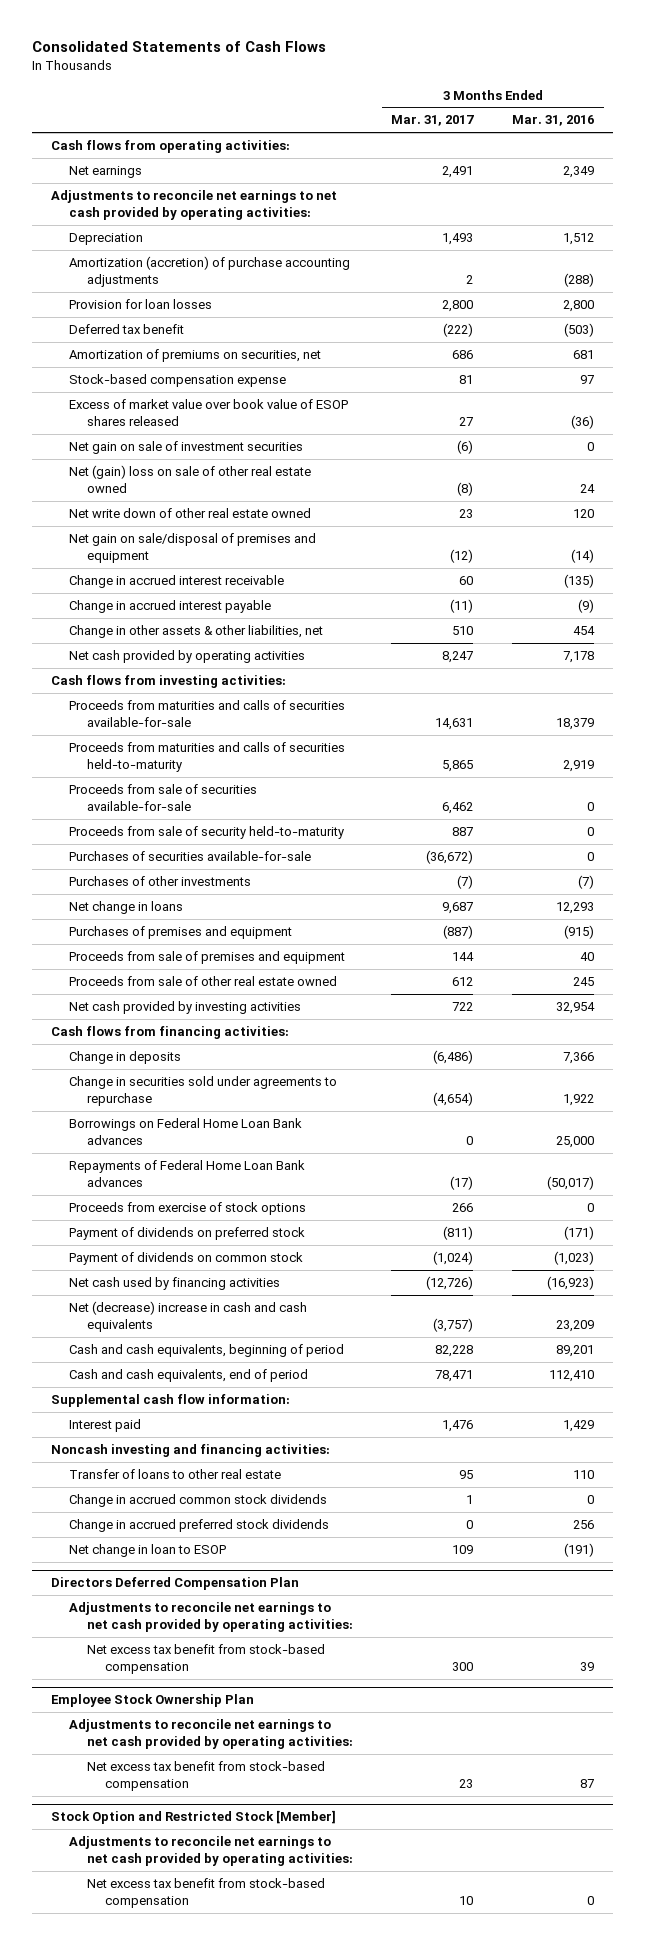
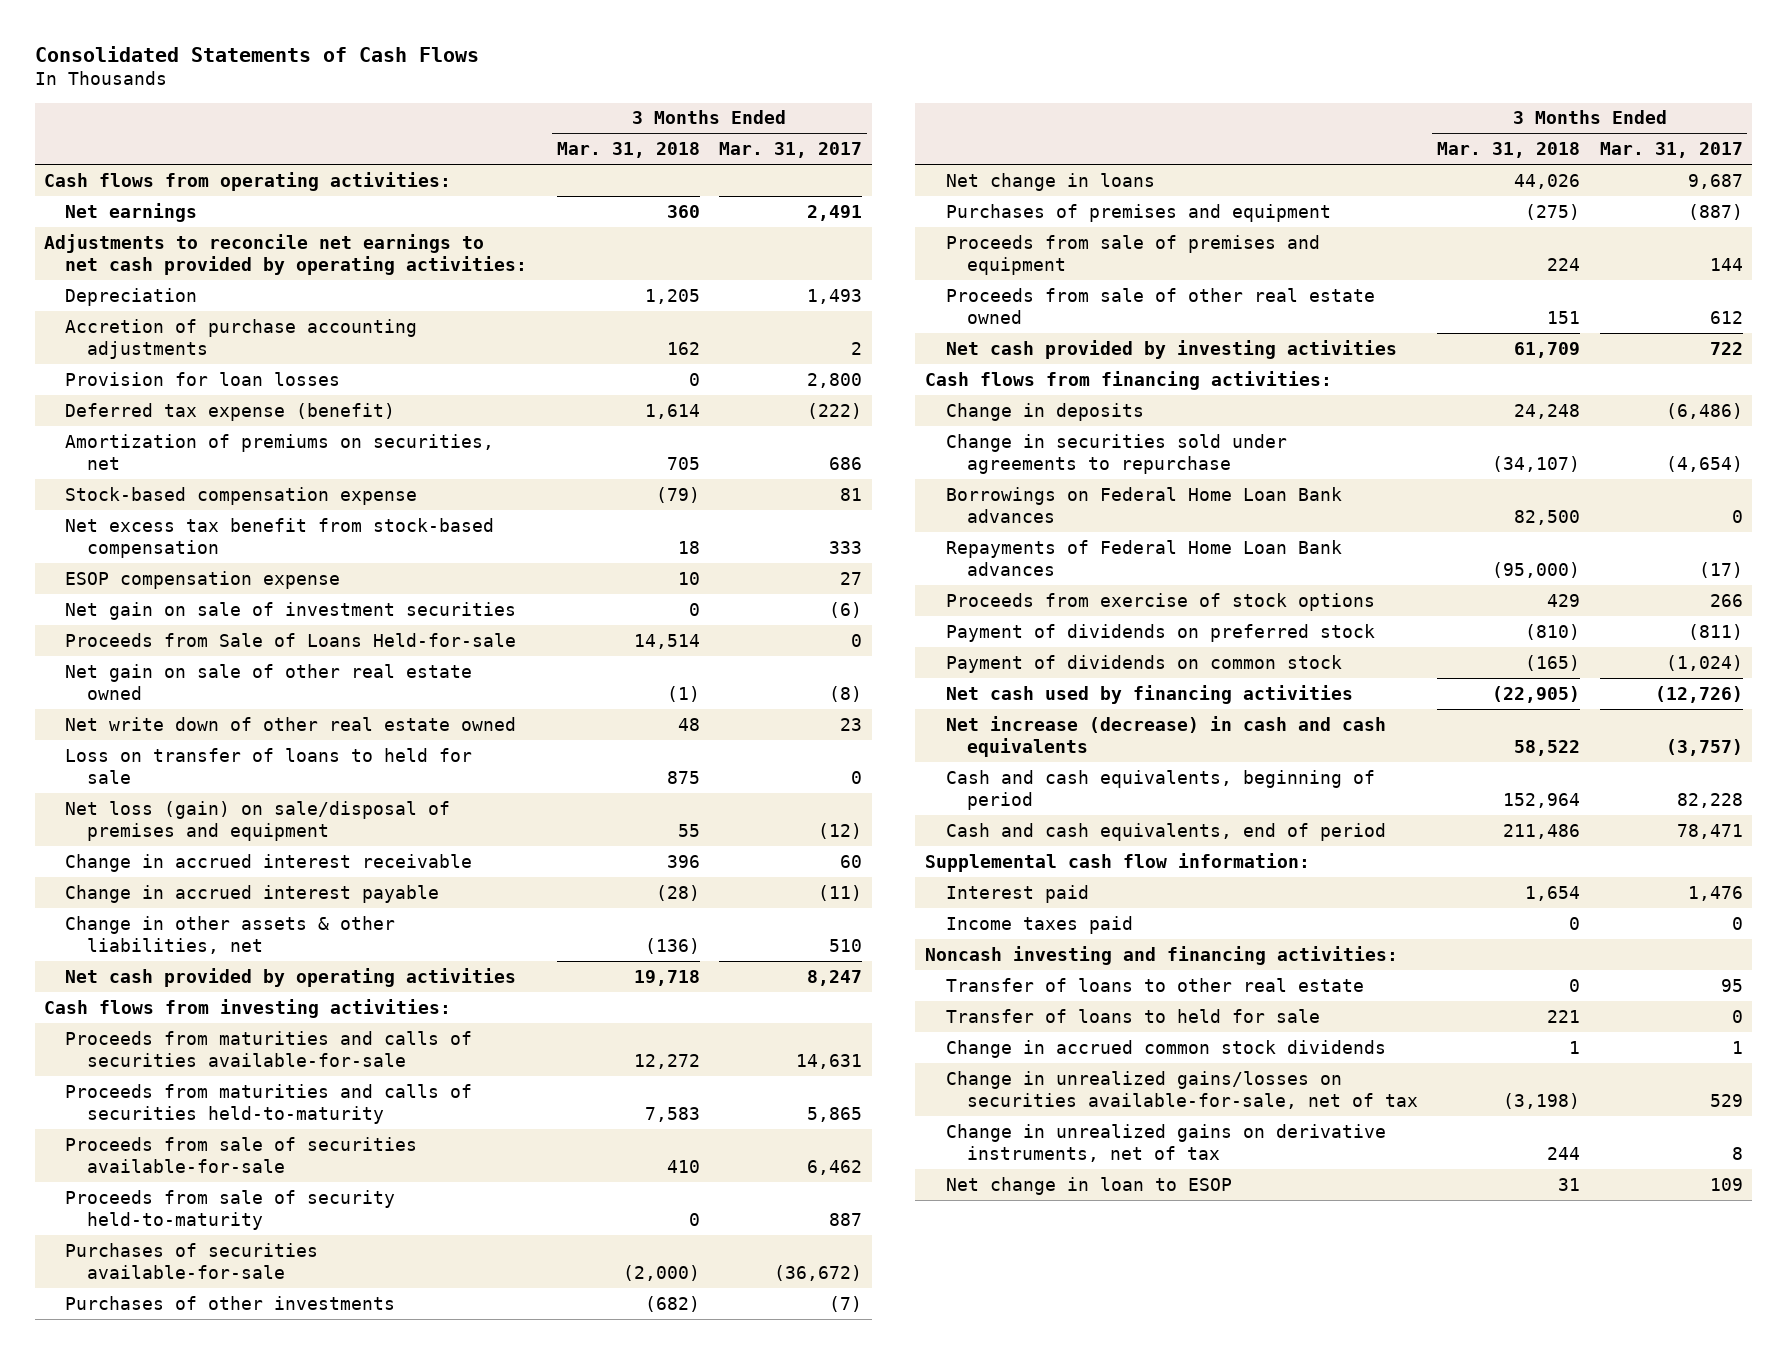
[511,115,594,127] Mar. 31, 2016 -> none
none -> [556,142,700,159] Mar. 31, 2018
[68,256,350,287] Amortization (accretion) of purchase accounting adjustments -> [65,318,418,359] Accretion of purchase accounting adjustments
[68,324,184,335] Deferred tax benefit -> [65,402,396,421] Deferred tax expense (benefit)
none -> [65,517,495,558] Net excess tax benefit from stock-based compensation
[68,399,348,426] Excess of market value over book value of ESOP shares released -> [65,570,341,589] ESOP compensation expense
none -> [65,632,517,647] Proceeds from Sale of Loans Held-for-sale
[68,465,311,493] Net (gain) loss on sale of other real estate owned -> [65,663,473,700] Net gain on sale of other real estate owned
none -> [65,747,473,784] Loss on transfer of loans to held for sale
[68,533,316,563] Net gain on sale/disposal of premises and equipment -> [65,800,451,841] Net loss (gain) on sale/disposal of premises and equipment
[68,1301,307,1332] Net (decrease) increase in cash and cash equivalents -> [945,715,1386,757] Net increase (decrease) in cash and cash equivalents
none -> [945,915,1133,934] Income taxes paid
none -> [945,1008,1320,1023] Transfer of loans to held for sale
[68,1519,329,1533] Change in accrued preferred stock dividends -> none
none -> [945,1070,1418,1109] Change in unrealized gains/losses on securities available-for-sale, net of tax
none -> [945,1123,1386,1162] Change in unrealized gains on derivative instruments, net of tax
[50,1577,299,1591] Directors Deferred Compensation Plan -> none
[68,1602,353,1632] Adjustments to reconcile net earnings to net cash provided by operating activities: -> none
[86,1644,325,1674] Net excess tax benefit from stock-based compensation -> none
[50,1694,254,1708] Employee Stock Ownership Plan -> none
[68,1719,353,1749] Adjustments to reconcile net earnings to net cash provided by operating activities: -> none
[86,1761,325,1791] Net excess tax benefit from stock-based compensation -> none
[50,1810,336,1825] Stock Option and Restricted Stock [Member] -> none
[68,1836,353,1866] Adjustments to reconcile net earnings to net cash provided by operating activities: -> none
[86,1878,325,1908] Net excess tax benefit from stock-based compensation -> none

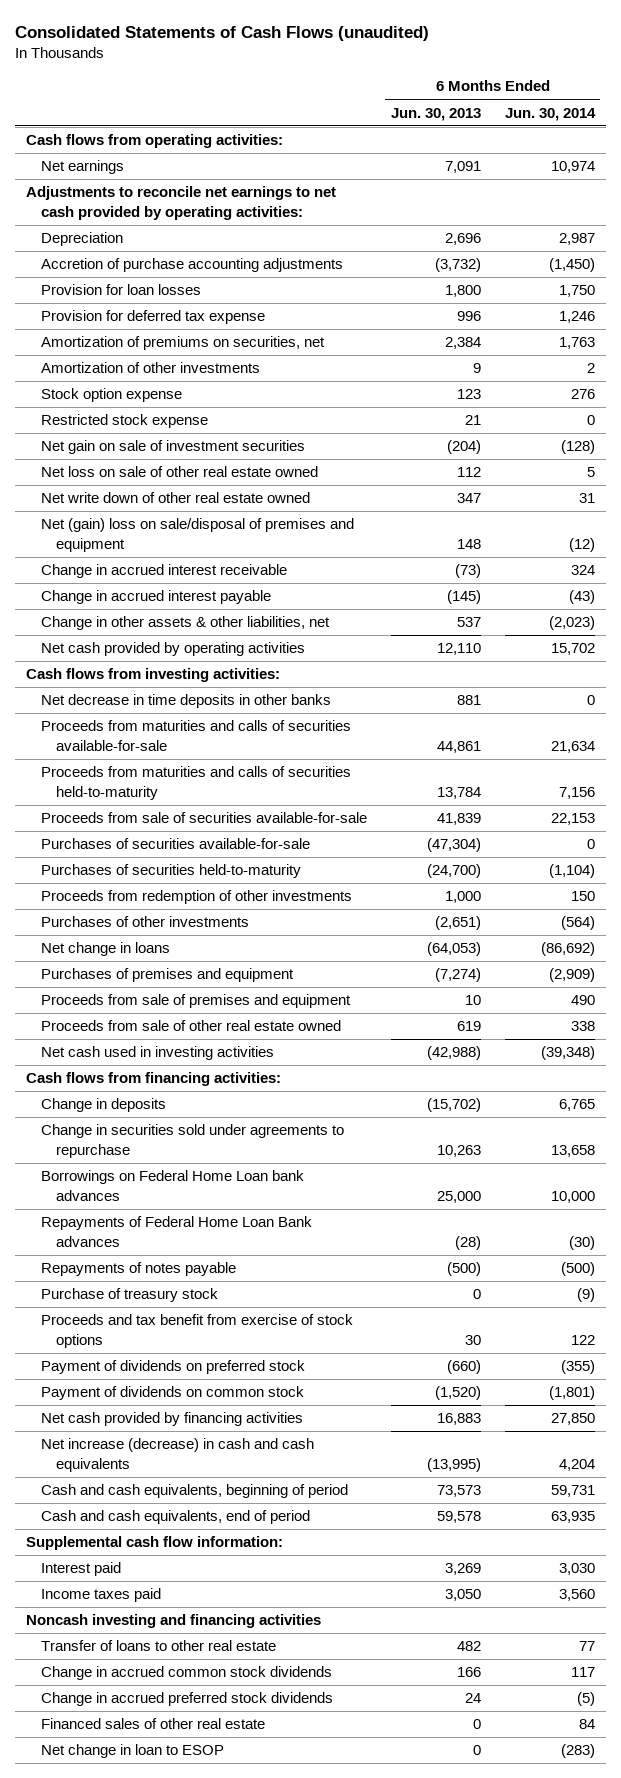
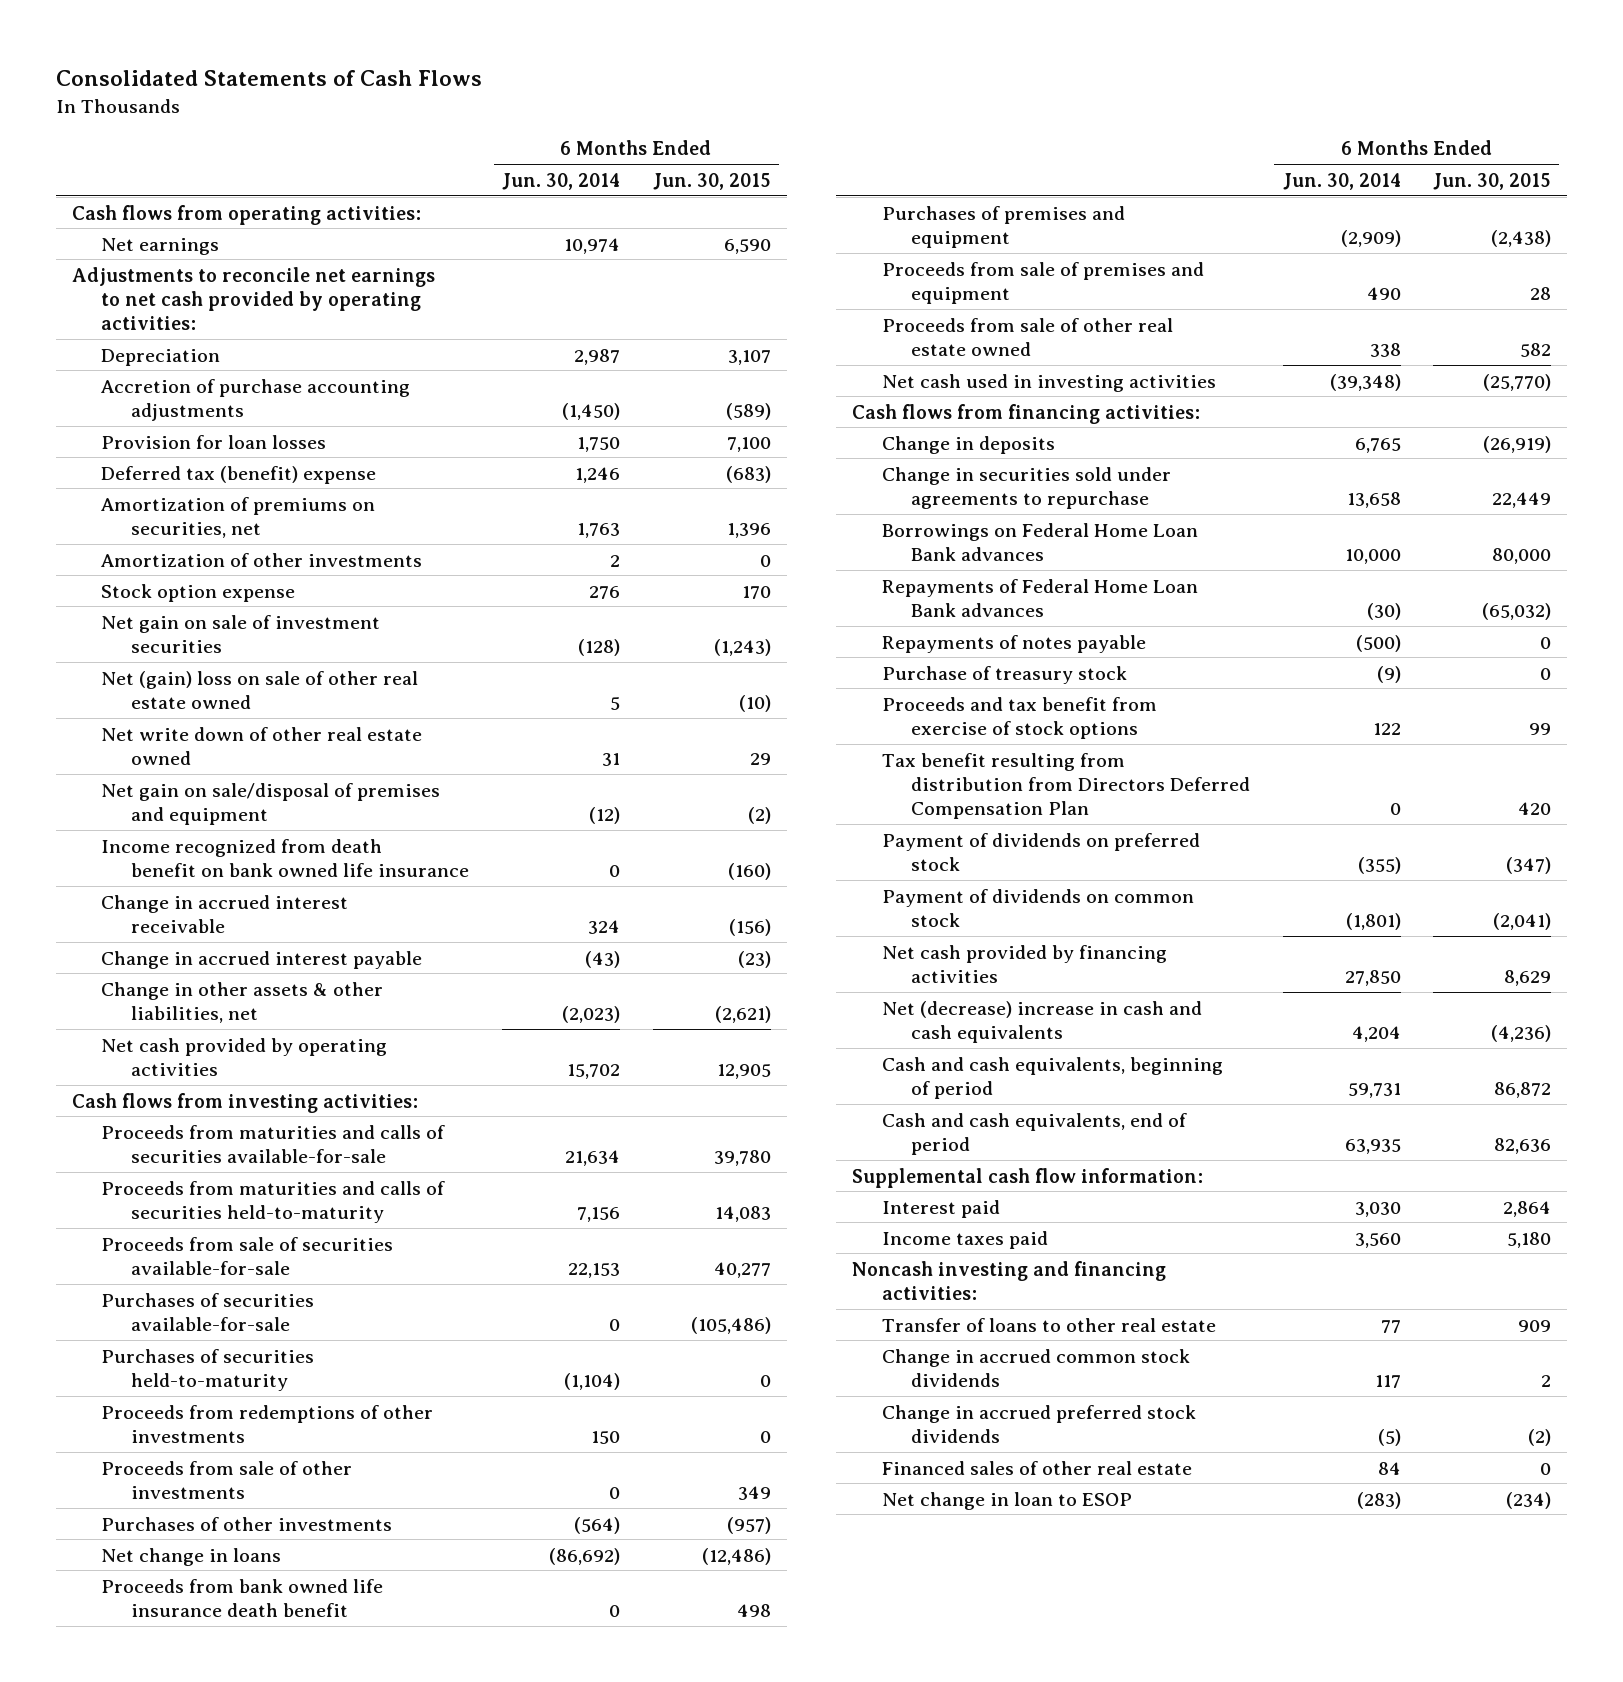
[14,25,429,41] Consolidated Statements of Cash Flows (unaudited) -> [55,70,482,87] Consolidated Statements of Cash Flows
[390,107,481,121] Jun. 30, 2013 -> none
none -> [652,172,771,190] Jun. 30, 2015
[41,310,266,325] Provision for deferred tax expense -> [101,465,377,484] Deferred tax (benefit) expense
[41,414,209,429] Restricted stock expense -> none
[41,466,319,478] Net loss on sale of other real estate owned -> [101,670,419,709] Net (gain) loss on sale of other real estate owned
[41,518,355,552] Net (gain) loss on sale/disposal of premises and equipment -> [101,782,441,825] Net gain on sale/disposal of premises and equipment
none -> [101,838,469,877] Income recognized from death benefit on bank owned life insurance
[41,694,332,709] Net decrease in time deposits in other banks -> none
[41,890,353,905] Proceeds from redemption of other investments -> [101,1404,434,1443] Proceeds from redemptions of other investments
none -> [101,1460,353,1499] Proceeds from sale of other investments
none -> [101,1578,384,1617] Proceeds from bank owned life insurance death benefit
[41,1170,305,1201] Borrowings on Federal Home Loan bank advances -> [881,522,1198,561] Borrowings on Federal Home Loan Bank advances
none -> [881,752,1251,819] Tax benefit resulting from distribution from Directors Deferred Compensation Plan
[41,1438,315,1472] Net increase (decrease) in cash and cash equivalents -> [881,1000,1202,1043] Net (decrease) increase in cash and cash equivalents
[26,1614,322,1629] Noncash investing and financing activities -> [852,1260,1167,1300] Noncash investing and financing activities:

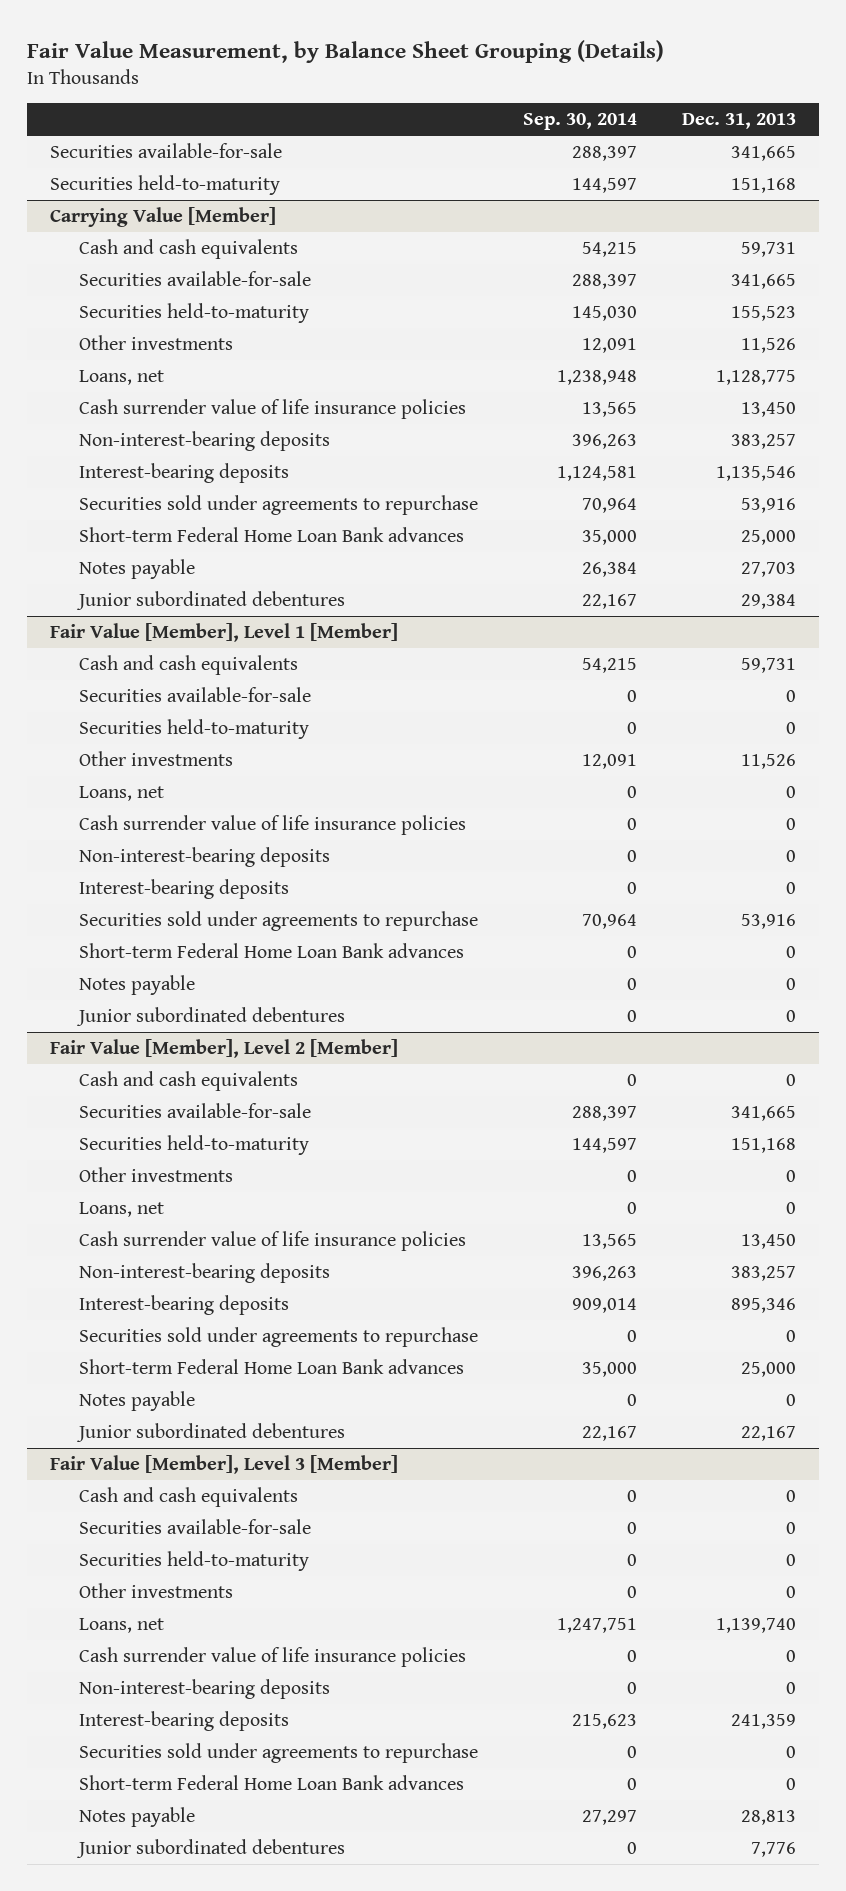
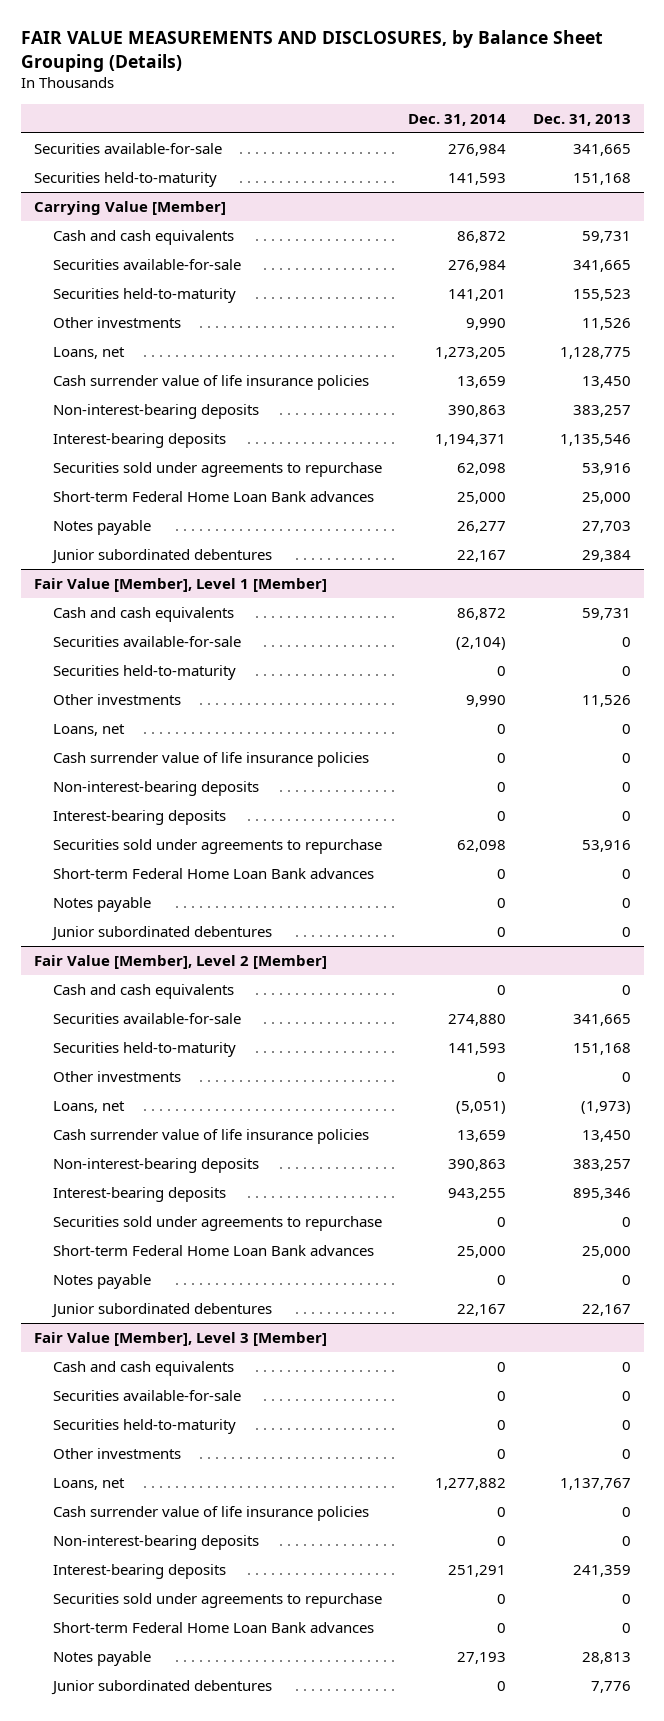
[27,39,665,63] Fair Value Measurement, by Balance Sheet Grouping (Details) -> [20,30,603,72] FAIR VALUE MEASUREMENTS AND DISCLOSURES, by Balance Sheet Grouping (Details)
[523,113,638,131] Sep. 30, 2014 -> none
none -> [408,113,507,126] Dec. 31, 2014
[786,1202,797,1215] 0 -> [580,1101,631,1115] (1,973)
[716,1618,797,1634] 1,139,740 -> [559,1478,631,1491] 1,137,767

